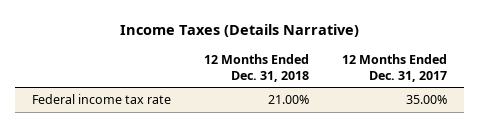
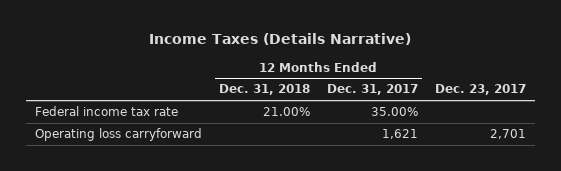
none -> [435,84,527,96] Dec. 23, 2017
none -> [34,128,202,142] Operating loss carryforward

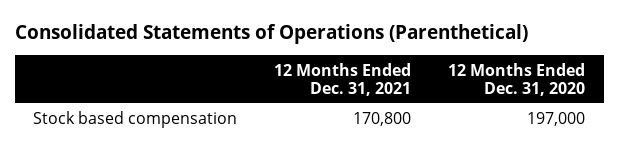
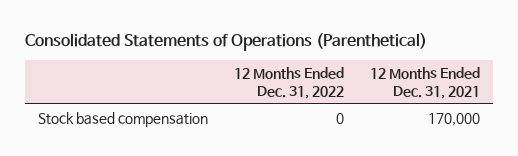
[448,62,586,97] 12 Months Ended Dec. 31, 2020 -> none
none -> [233,67,344,99] 12 Months Ended Dec. 31, 2022
[353,112,412,127] 170,800 -> [428,112,481,126] 170,000

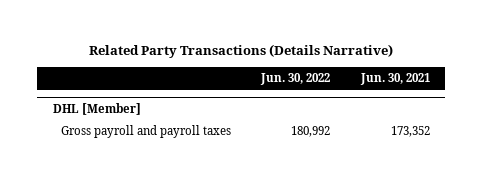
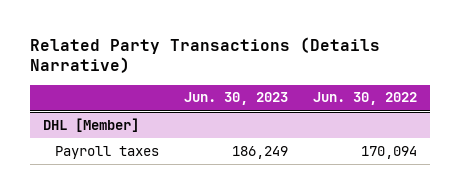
[359,73,430,86] Jun. 30, 2021 -> none
none -> [183,92,288,106] Jun. 30, 2023
[61,125,232,139] Gross payroll and payroll taxes -> [54,145,159,159] Payroll taxes
[291,126,331,138] 180,992 -> [361,145,418,159] 170,094

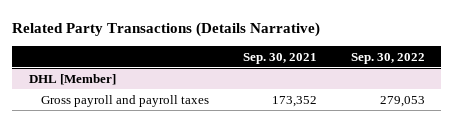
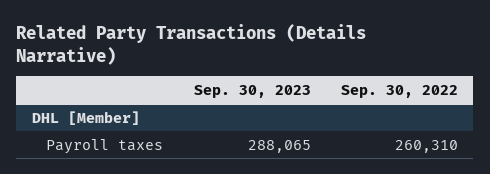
[242,52,317,64] Sep. 30, 2021 -> none
none -> [193,84,311,98] Sep. 30, 2023
[41,94,210,107] Gross payroll and payroll taxes -> [46,138,164,154] Payroll taxes
[379,95,425,107] 279,053 -> [395,139,459,153] 260,310

